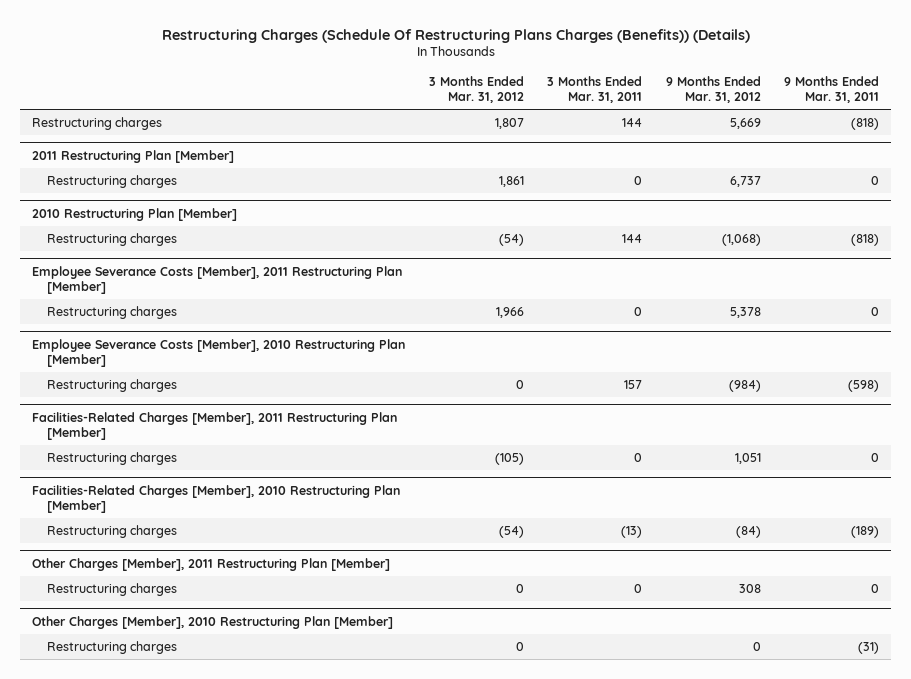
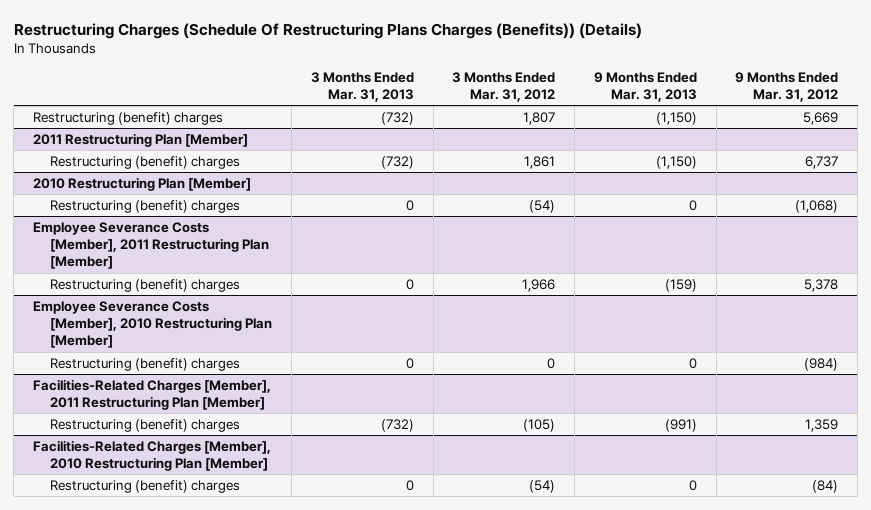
[547,75,643,104] 3 Months Ended Mar. 31, 2011 -> none
[784,75,880,104] 9 Months Ended Mar. 31, 2011 -> none
none -> [310,71,414,102] 3 Months Ended Mar. 31, 2013
none -> [593,71,697,102] 9 Months Ended Mar. 31, 2013
[32,116,163,130] Restructuring charges -> [32,111,223,125] Restructuring (benefit) charges
[47,174,178,188] Restructuring charges -> [50,155,241,169] Restructuring (benefit) charges
[47,232,178,246] Restructuring charges -> [50,199,241,213] Restructuring (benefit) charges
[47,305,178,319] Restructuring charges -> [50,278,241,292] Restructuring (benefit) charges
[47,378,178,392] Restructuring charges -> [50,357,241,371] Restructuring (benefit) charges
[47,451,178,465] Restructuring charges -> [50,418,241,432] Restructuring (benefit) charges
[734,452,761,464] 1,051 -> [805,418,839,432] 1,359
[32,557,391,571] Other Charges [Member], 2011 Restructuring Plan [Member] -> none
[47,582,178,596] Restructuring charges -> none
[32,615,394,629] Other Charges [Member], 2010 Restructuring Plan [Member] -> none
[47,640,178,654] Restructuring charges -> none
[47,524,178,538] Restructuring charges -> [50,479,241,493] Restructuring (benefit) charges

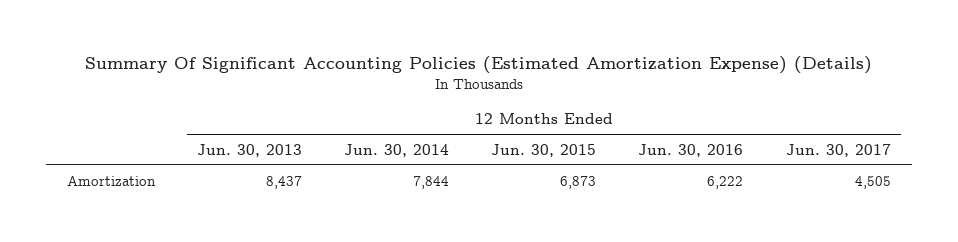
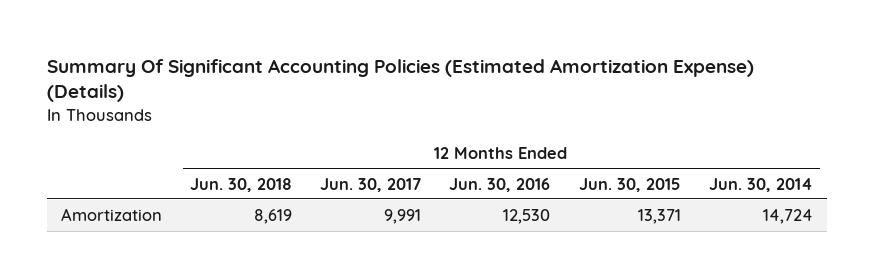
[197,143,303,157] Jun. 30, 2013 -> none
none -> [189,177,292,192] Jun. 30, 2018
[413,176,450,190] 7,844 -> [762,209,813,225] 14,724
[560,176,597,190] 6,873 -> [637,209,681,225] 13,371
[707,176,744,190] 6,222 -> [503,209,551,225] 12,530
[854,176,891,190] 4,505 -> [384,209,422,225] 9,991

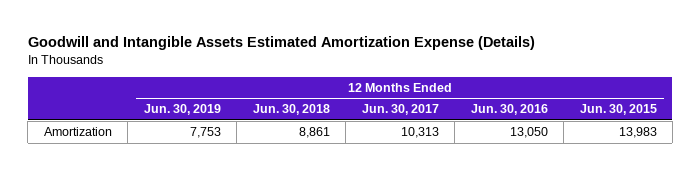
[46,58,754,103] Summary Of Significant Accounting Policies (Estimated Amortization Expense) (Details) -> [27,36,535,51] Goodwill and Intangible Assets Estimated Amortization Expense (Details)
[708,177,813,192] Jun. 30, 2014 -> none
none -> [143,104,221,116] Jun. 30, 2019
[253,209,292,225] 8,619 -> [298,127,330,139] 8,861
[384,209,422,225] 9,991 -> [400,127,439,139] 10,313
[503,209,551,225] 12,530 -> [509,127,548,139] 13,050
[637,209,681,225] 13,371 -> [618,127,657,139] 13,983

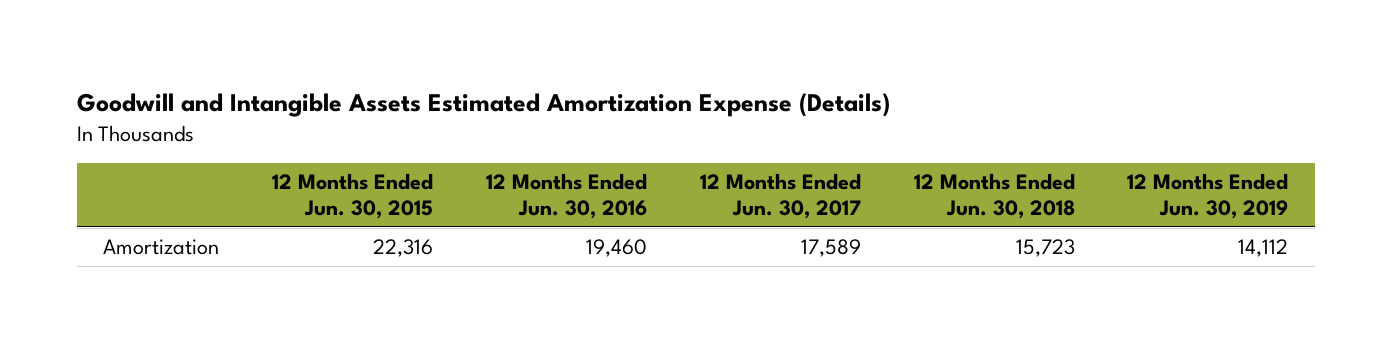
[189,127,221,139] 7,753 -> [1238,239,1289,258] 14,112
[298,127,330,139] 8,861 -> [1015,239,1075,258] 15,723
[400,127,439,139] 10,313 -> [800,239,861,258] 17,589
[509,127,548,139] 13,050 -> [585,239,647,258] 19,460
[618,127,657,139] 13,983 -> [373,239,434,258] 22,316

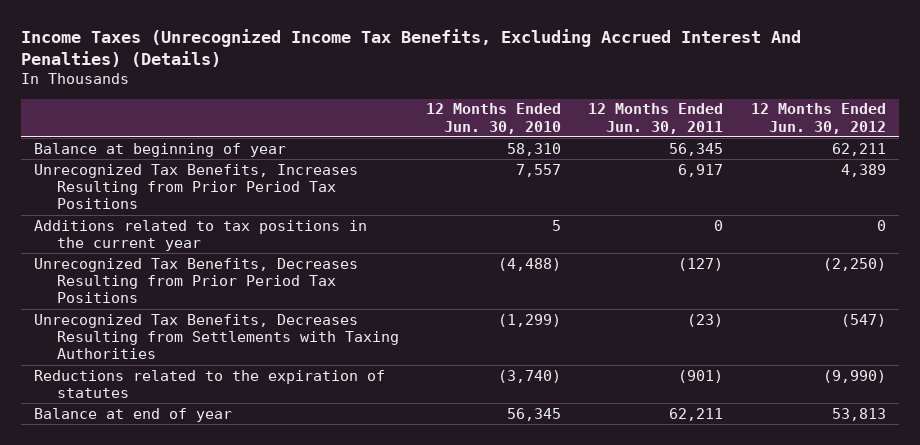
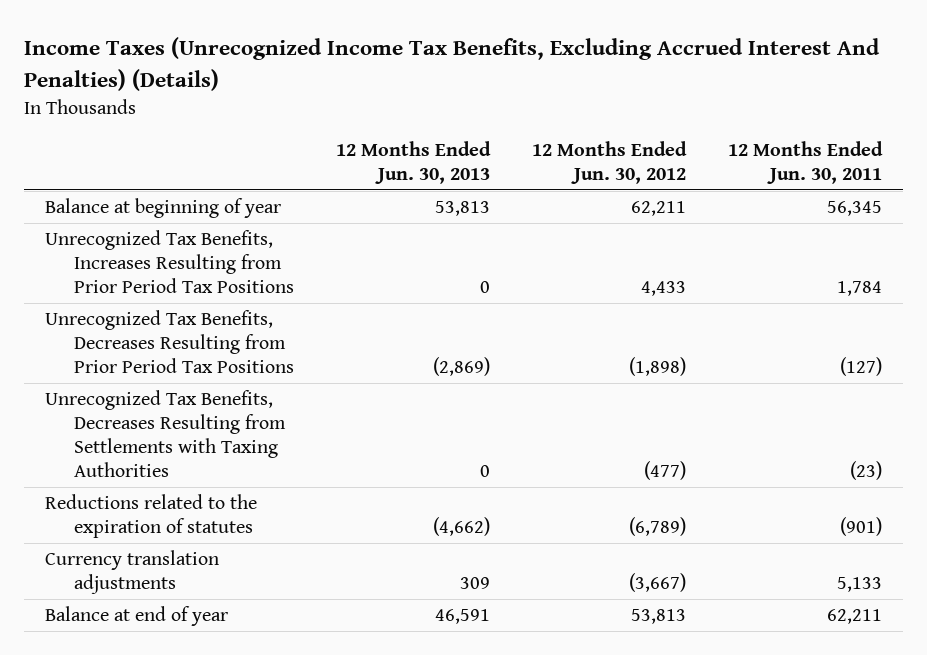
[426,103,562,134] 12 Months Ended Jun. 30, 2010 -> none
none -> [335,141,491,184] 12 Months Ended Jun. 30, 2013
[34,219,368,251] Additions related to tax positions in the current year -> none
[678,163,724,177] 6,917 -> [836,280,882,296] 1,784
[840,163,886,177] 4,389 -> [640,280,686,296] 4,433
[822,257,886,271] (2,250) -> [628,356,686,376] (1,898)
[840,313,886,327] (547) -> [643,460,686,480] (477)
[822,369,886,383] (9,990) -> [628,517,686,537] (6,789)
none -> [45,550,220,595] Currency translation adjustments

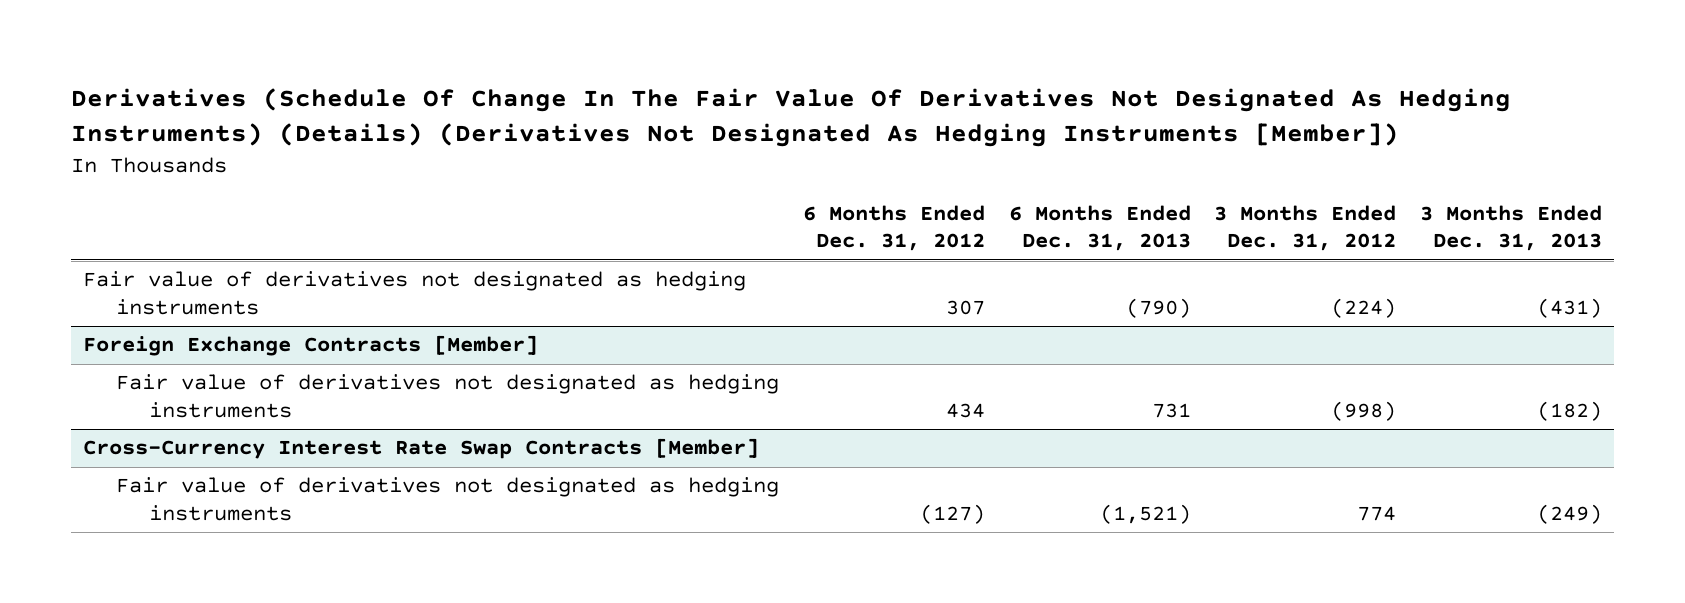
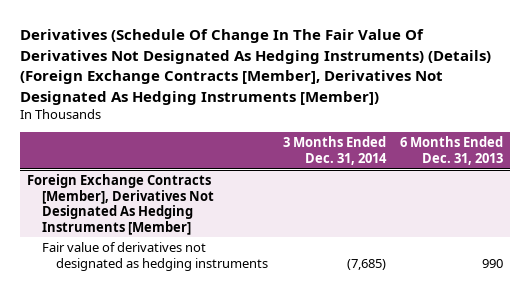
[71,88,1512,148] Derivatives (Schedule Of Change In The Fair Value Of Derivatives Not Designated As Hedging Instruments) (Details) (Derivatives Not Designated As Hedging Instruments [Member]) -> [19,29,491,105] Derivatives (Schedule Of Change In The Fair Value Of Derivatives Not Designated As Hedging Instruments) (Details) (Foreign Exchange Contracts [Member], Derivatives Not Designated As Hedging Instruments [Member])
[802,205,985,252] 6 Months Ended Dec. 31, 2012 -> none
[1214,205,1397,252] 3 Months Ended Dec. 31, 2012 -> none
[1419,205,1602,252] 3 Months Ended Dec. 31, 2013 -> none
none -> [282,136,387,166] 3 Months Ended Dec. 31, 2014
[83,335,539,357] Foreign Exchange Contracts [Member] -> none
[116,374,780,418] Fair value of derivatives not designated as hedging instruments -> none
[83,438,760,460] Cross-Currency Interest Rate Swap Contracts [Member] -> none
[116,477,780,521] Fair value of derivatives not designated as hedging instruments -> none
none -> [27,173,214,235] Foreign Exchange Contracts [Member], Derivatives Not Designated As Hedging Instruments [Member]
[1125,297,1191,318] (790) -> [481,258,503,268] 990

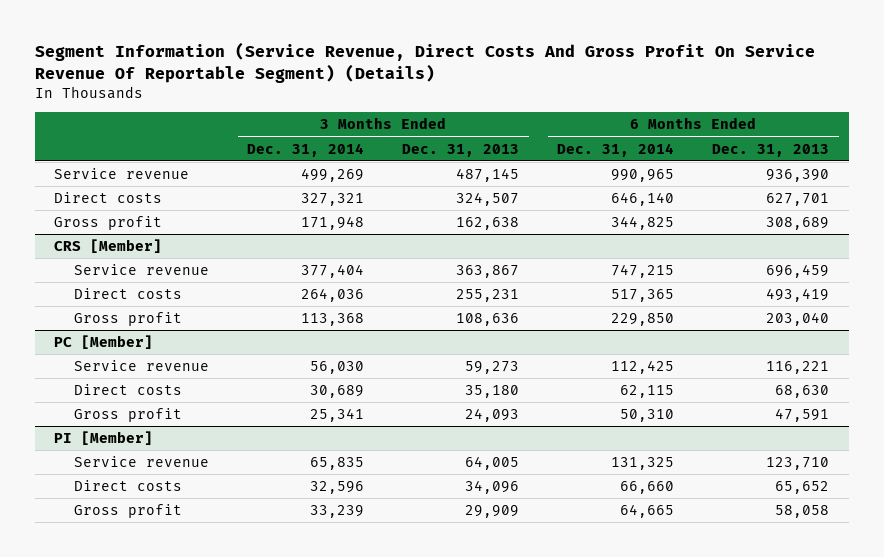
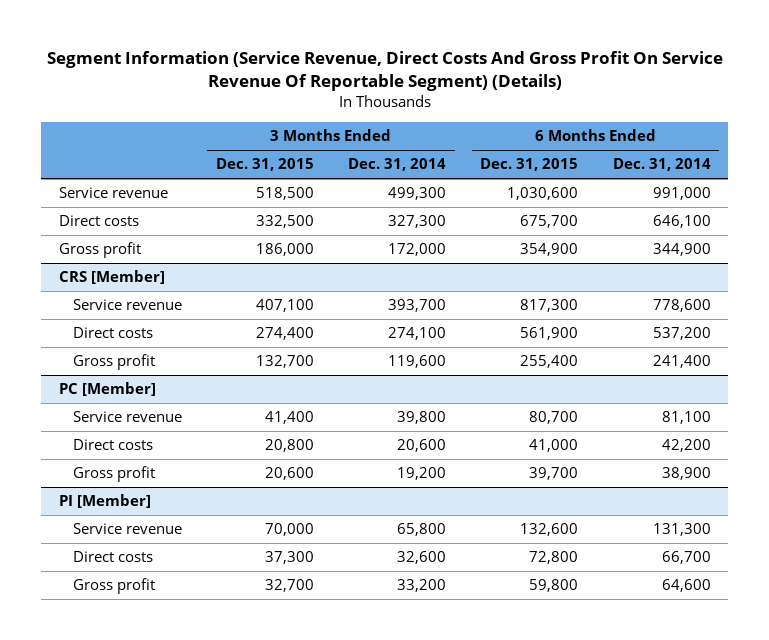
[402,143,520,157] Dec. 31, 2013 -> none
[712,143,830,157] Dec. 31, 2013 -> none
none -> [215,158,314,172] Dec. 31, 2015
none -> [480,158,579,172] Dec. 31, 2015
[301,168,365,183] 499,269 -> [388,187,447,201] 499,300
[611,169,675,183] 990,965 -> [652,187,711,201] 991,000
[301,193,365,207] 327,321 -> [388,215,447,229] 327,300
[611,192,675,207] 646,140 -> [652,215,711,229] 646,100
[301,216,365,231] 171,948 -> [388,243,447,257] 172,000
[611,216,675,231] 344,825 -> [652,243,711,257] 344,900
[301,264,365,279] 377,404 -> [388,299,447,313] 393,700
[611,264,675,279] 747,215 -> [652,299,711,313] 778,600
[301,288,365,303] 264,036 -> [388,327,447,341] 274,100
[611,289,675,303] 517,365 -> [652,327,711,341] 537,200
[301,313,365,327] 113,368 -> [388,355,447,369] 119,600
[611,313,675,327] 229,850 -> [652,355,711,369] 241,400
[310,361,365,375] 56,030 -> [397,411,447,425] 39,800
[611,360,675,375] 112,425 -> [661,411,711,425] 81,100
[310,385,365,399] 30,689 -> [397,439,447,453] 20,600
[620,385,675,399] 62,115 -> [661,439,711,453] 42,200
[310,408,365,423] 25,341 -> [397,467,447,481] 19,200
[620,409,675,423] 50,310 -> [661,467,711,481] 38,900
[310,457,365,471] 65,835 -> [397,523,447,537] 65,800
[611,457,675,471] 131,325 -> [652,523,711,537] 131,300
[310,481,365,495] 32,596 -> [397,551,447,565] 32,600
[620,481,675,495] 66,660 -> [661,551,711,565] 66,700
[310,505,365,519] 33,239 -> [397,579,447,593] 33,200
[620,504,675,519] 64,665 -> [661,579,711,593] 64,600

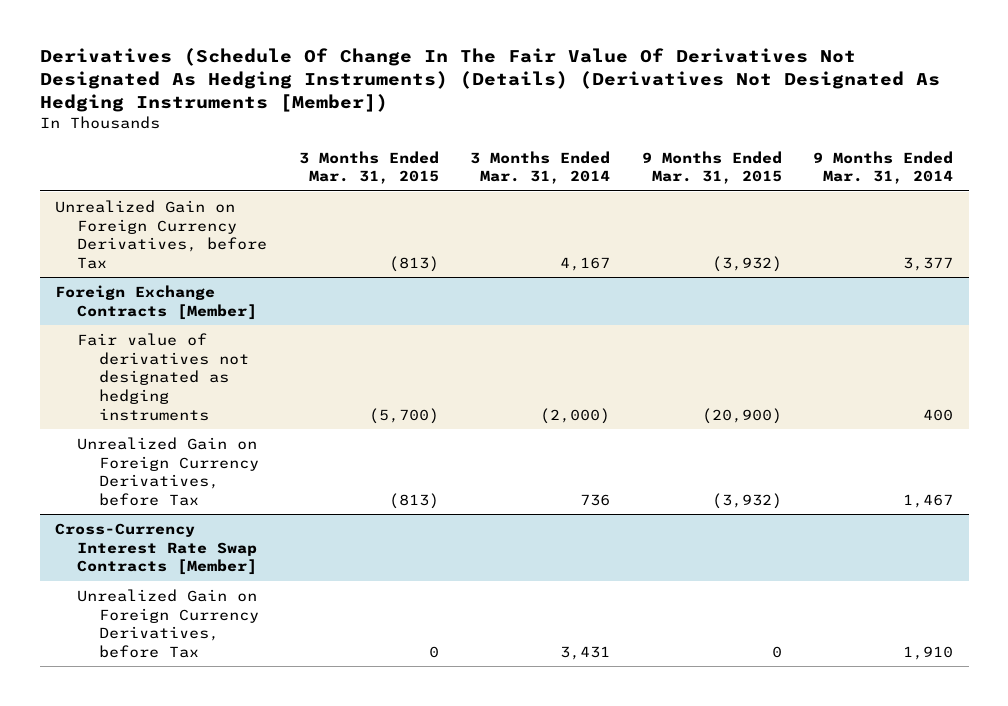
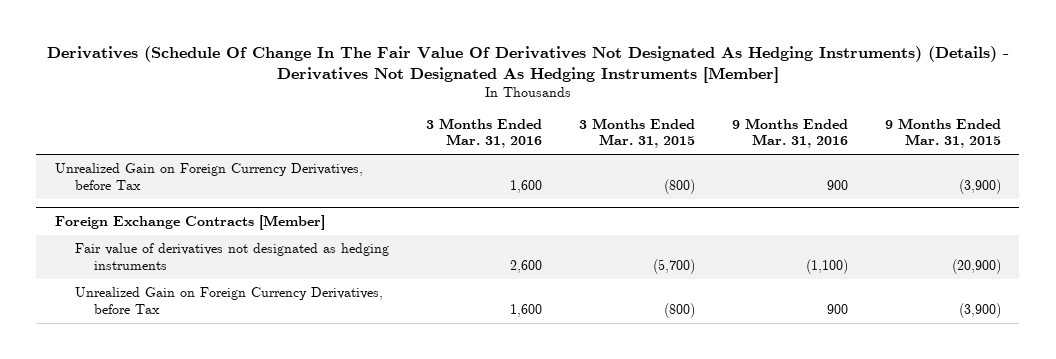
[39,48,940,113] Derivatives (Schedule Of Change In The Fair Value Of Derivatives Not Designated As Hedging Instruments) (Details) (Derivatives Not Designated As Hedging Instruments [Member]) -> [46,45,1009,83] Derivatives (Schedule Of Change In The Fair Value Of Derivatives Not Designated As Hedging Instruments) (Details) - Derivatives Not Designated As Hedging Instruments [Member]
[470,150,611,185] 3 Months Ended Mar. 31, 2014 -> none
[813,150,954,185] 9 Months Ended Mar. 31, 2014 -> none
none -> [425,117,542,149] 3 Months Ended Mar. 31, 2016
none -> [731,117,848,149] 9 Months Ended Mar. 31, 2016
[388,255,439,272] (813) -> [663,179,695,195] (800)
[711,255,782,272] (3,932) -> [958,179,1001,195] (3,900)
[55,522,258,576] Cross-Currency Interest Rate Swap Contracts [Member] -> none
[77,588,260,658] Unrealized Gain on Foreign Currency Derivatives, before Tax -> none
[388,492,439,509] (813) -> [663,303,695,319] (800)
[711,492,782,509] (3,932) -> [958,303,1001,319] (3,900)

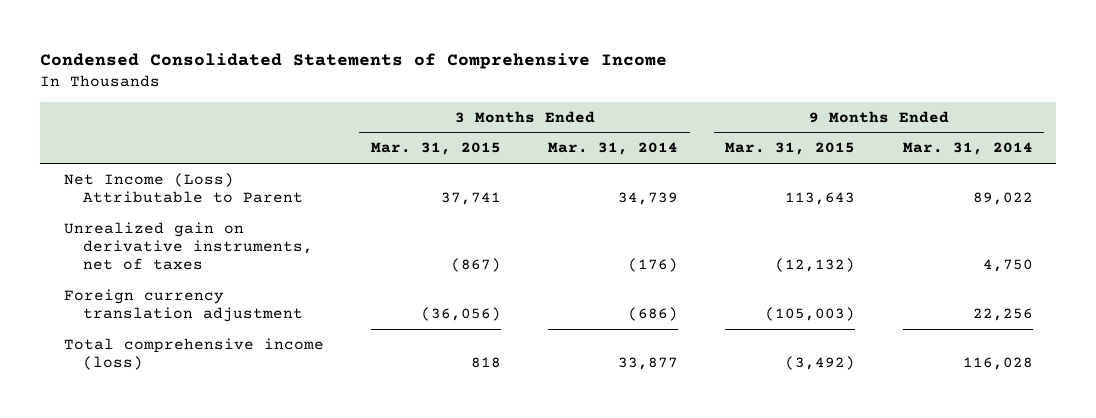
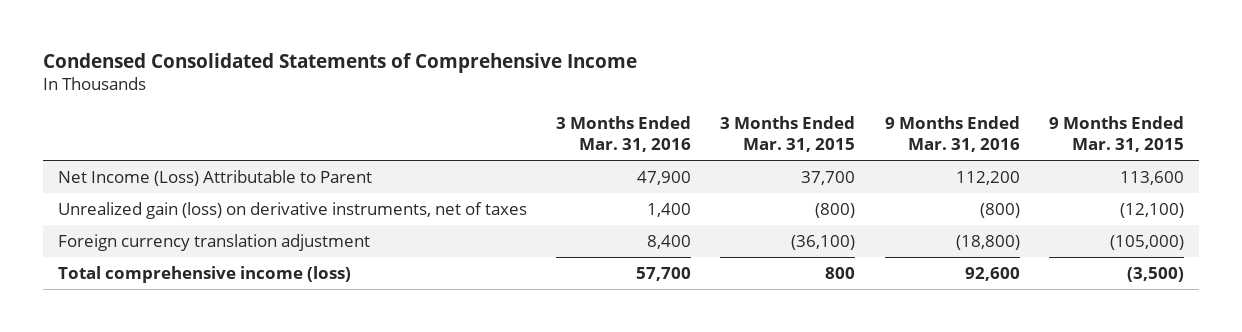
[548,142,679,156] Mar. 31, 2014 -> none
[902,142,1033,156] Mar. 31, 2014 -> none
none -> [555,115,691,152] 3 Months Ended Mar. 31, 2016
none -> [884,115,1020,152] 9 Months Ended Mar. 31, 2016
[440,192,501,206] 37,741 -> [801,170,856,185] 37,700
[785,192,856,206] 113,643 -> [1120,170,1185,185] 113,600
[63,221,314,271] Unrealized gain on derivative instruments, net of taxes -> [57,201,527,219] Unrealized gain (loss) on derivative instruments, net of taxes
[450,258,501,273] (867) -> [815,202,856,218] (800)
[775,258,856,273] (12,132) -> [1120,202,1185,218] (12,100)
[420,307,501,322] (36,056) -> [791,234,856,250] (36,100)
[765,307,856,322] (105,003) -> [1110,234,1185,250] (105,000)
[470,357,501,369] 818 -> [825,266,856,279] 800
[785,356,856,371] (3,492) -> [1127,266,1185,282] (3,500)

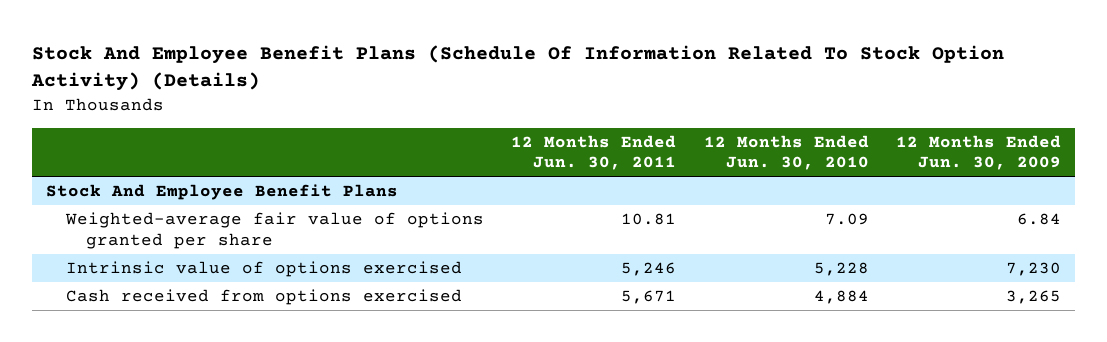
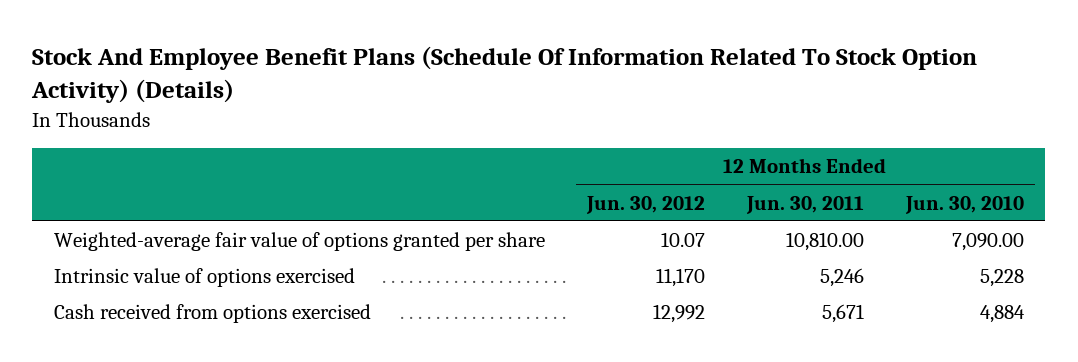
[895,134,1061,171] 12 Months Ended Jun. 30, 2009 -> none
none -> [585,195,705,214] Jun. 30, 2012
[45,183,398,200] Stock And Employee Benefit Plans -> none
[621,212,677,225] 10.81 -> [785,232,864,252] 10,810.00
[824,212,869,225] 7.09 -> [952,233,1025,252] 7,090.00

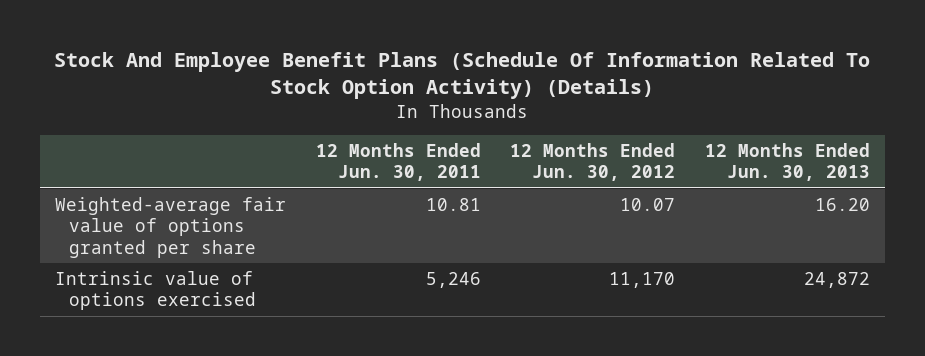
[905,195,1025,214] Jun. 30, 2010 -> none
none -> [704,142,870,182] 12 Months Ended Jun. 30, 2013
[785,232,864,252] 10,810.00 -> [425,197,481,211] 10.81
[53,304,371,324] Cash received from options exercised -> none

